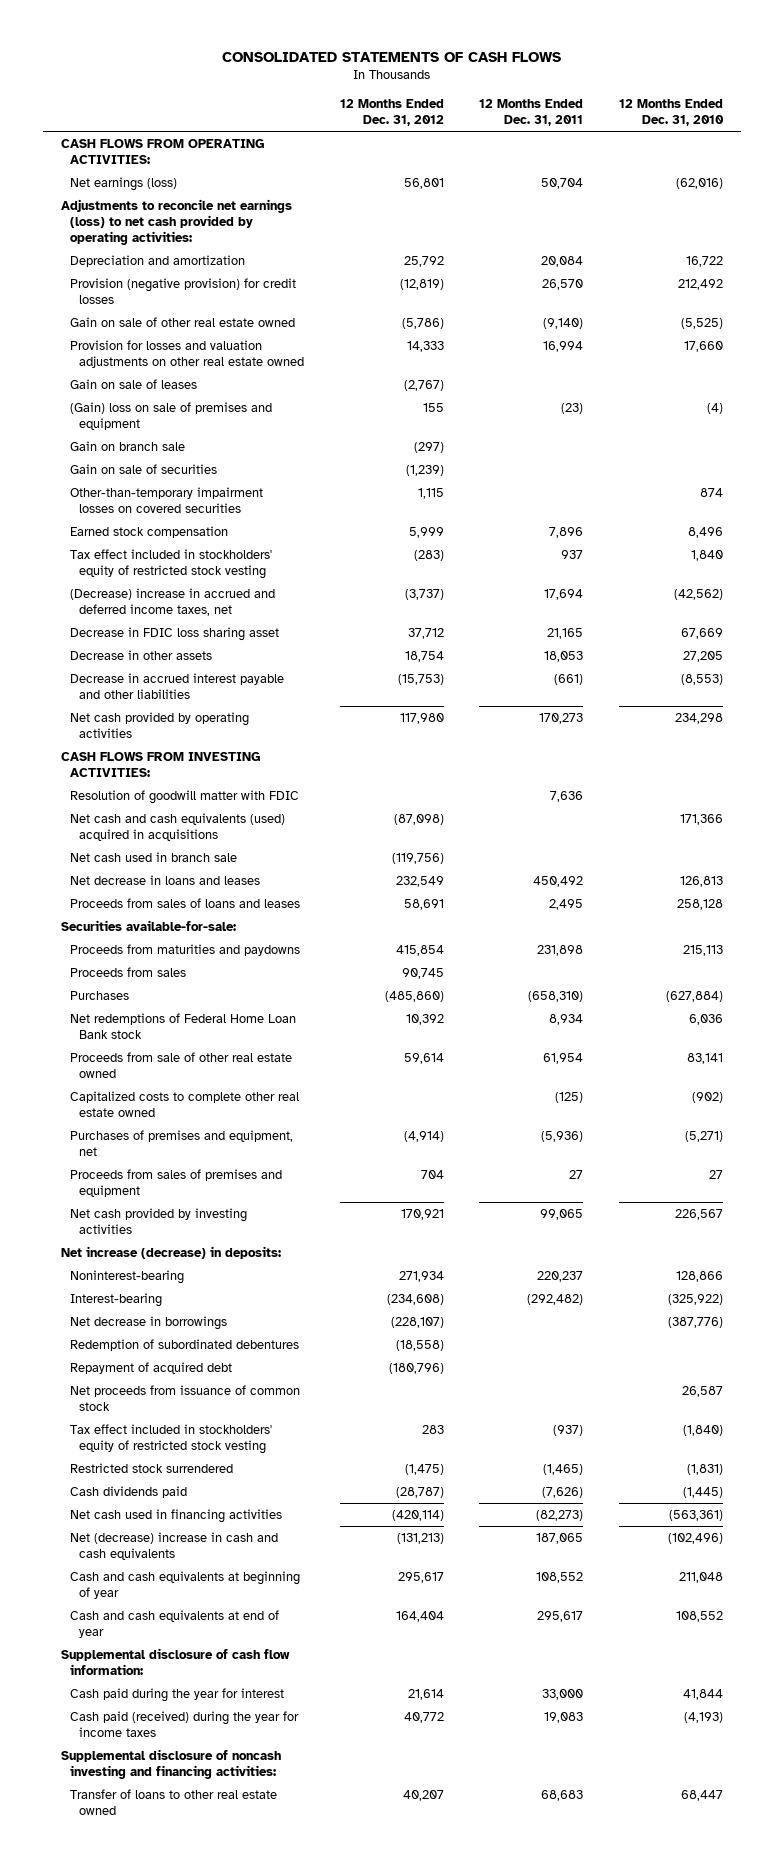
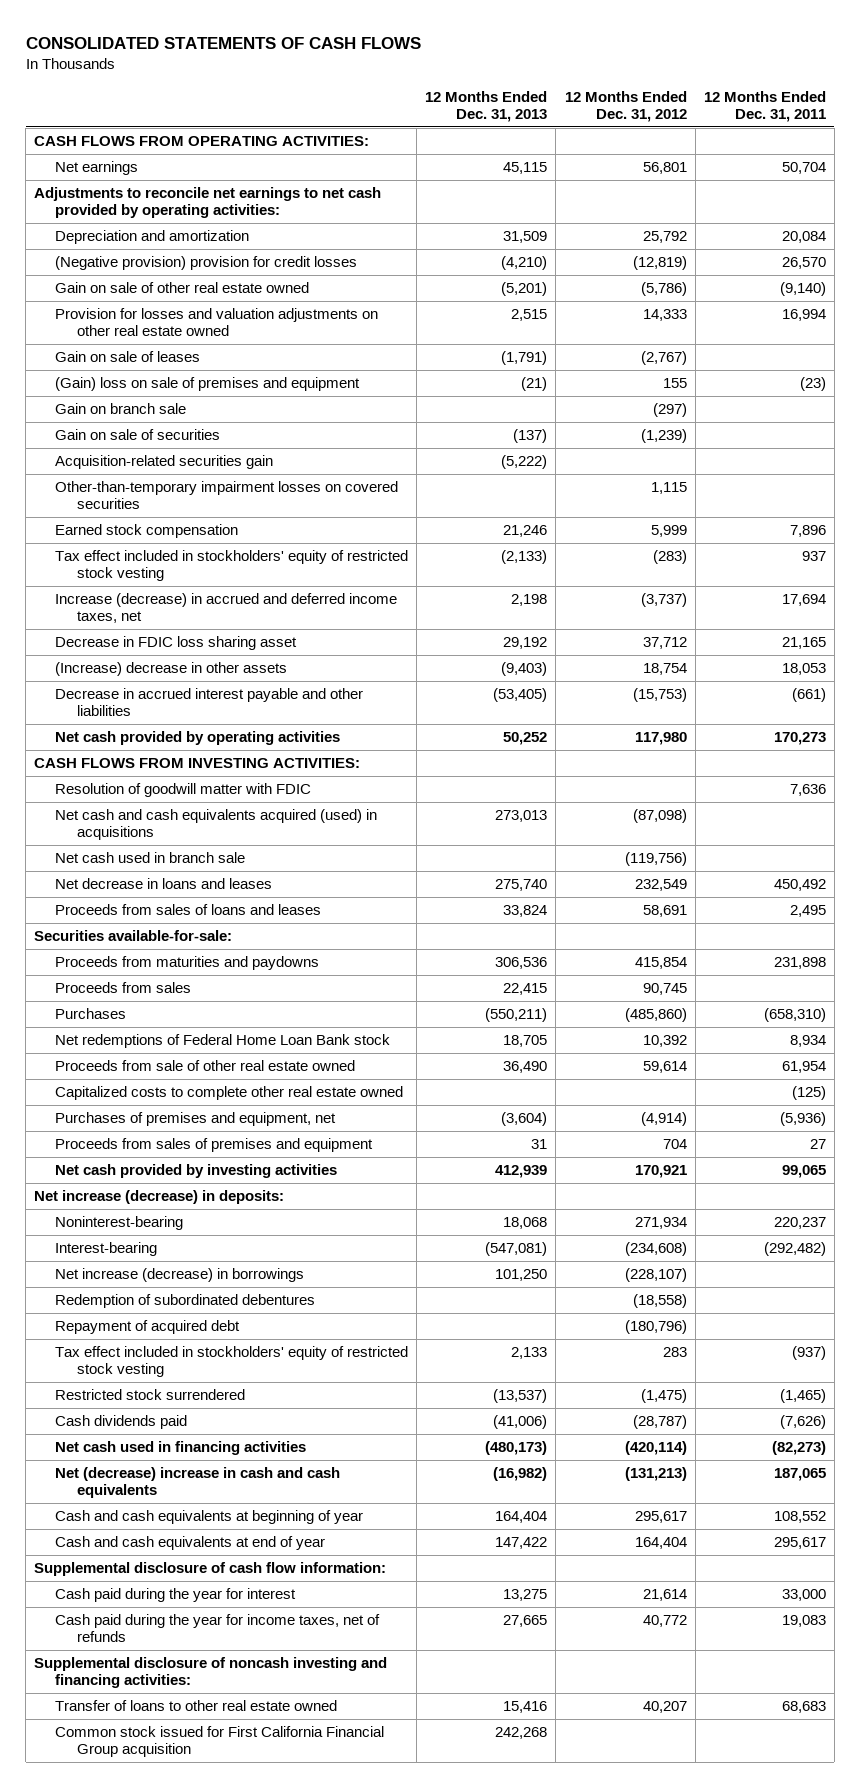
[618,98,724,126] 12 Months Ended Dec. 31, 2010 -> none
none -> [425,90,548,123] 12 Months Ended Dec. 31, 2013
[70,176,178,191] Net earnings (loss) -> [55,160,139,175] Net earnings
[60,198,292,246] Adjustments to reconcile net earnings (loss) to net cash provided by operating activities: -> [34,186,382,219] Adjustments to reconcile net earnings to net cash provided by operating activities:
[70,277,297,304] Provision (negative provision) for credit losses -> [55,255,358,270] (Negative provision) provision for credit losses
none -> [55,454,274,469] Acquisition-related securities gain
[70,587,276,616] (Decrease) increase in accrued and deferred income taxes, net -> [55,592,398,624] Increase (decrease) in accrued and deferred income taxes, net
[70,649,213,660] Decrease in other assets -> [55,661,288,676] (Increase) decrease in other assets
[70,812,286,841] Net cash and cash equivalents (used) acquired in acquisitions -> [55,808,378,841] Net cash and cash equivalents acquired (used) in acquisitions
[70,1315,228,1330] Net decrease in borrowings -> [55,1267,305,1282] Net increase (decrease) in borrowings
[70,1384,301,1411] Net proceeds from issuance of common stock -> none
[70,1710,300,1737] Cash paid (received) during the year for income taxes -> [55,1613,381,1643] Cash paid during the year for income taxes, net of refunds
none -> [55,1725,385,1758] Common stock issued for First California Financial Group acquisition

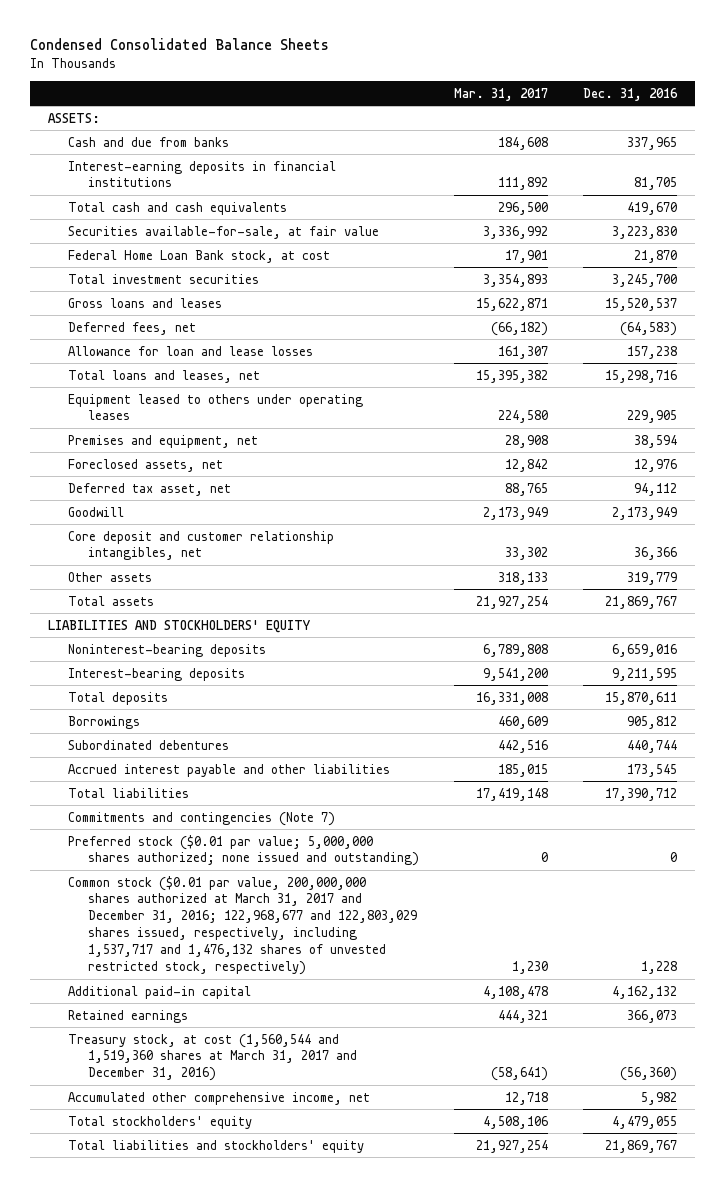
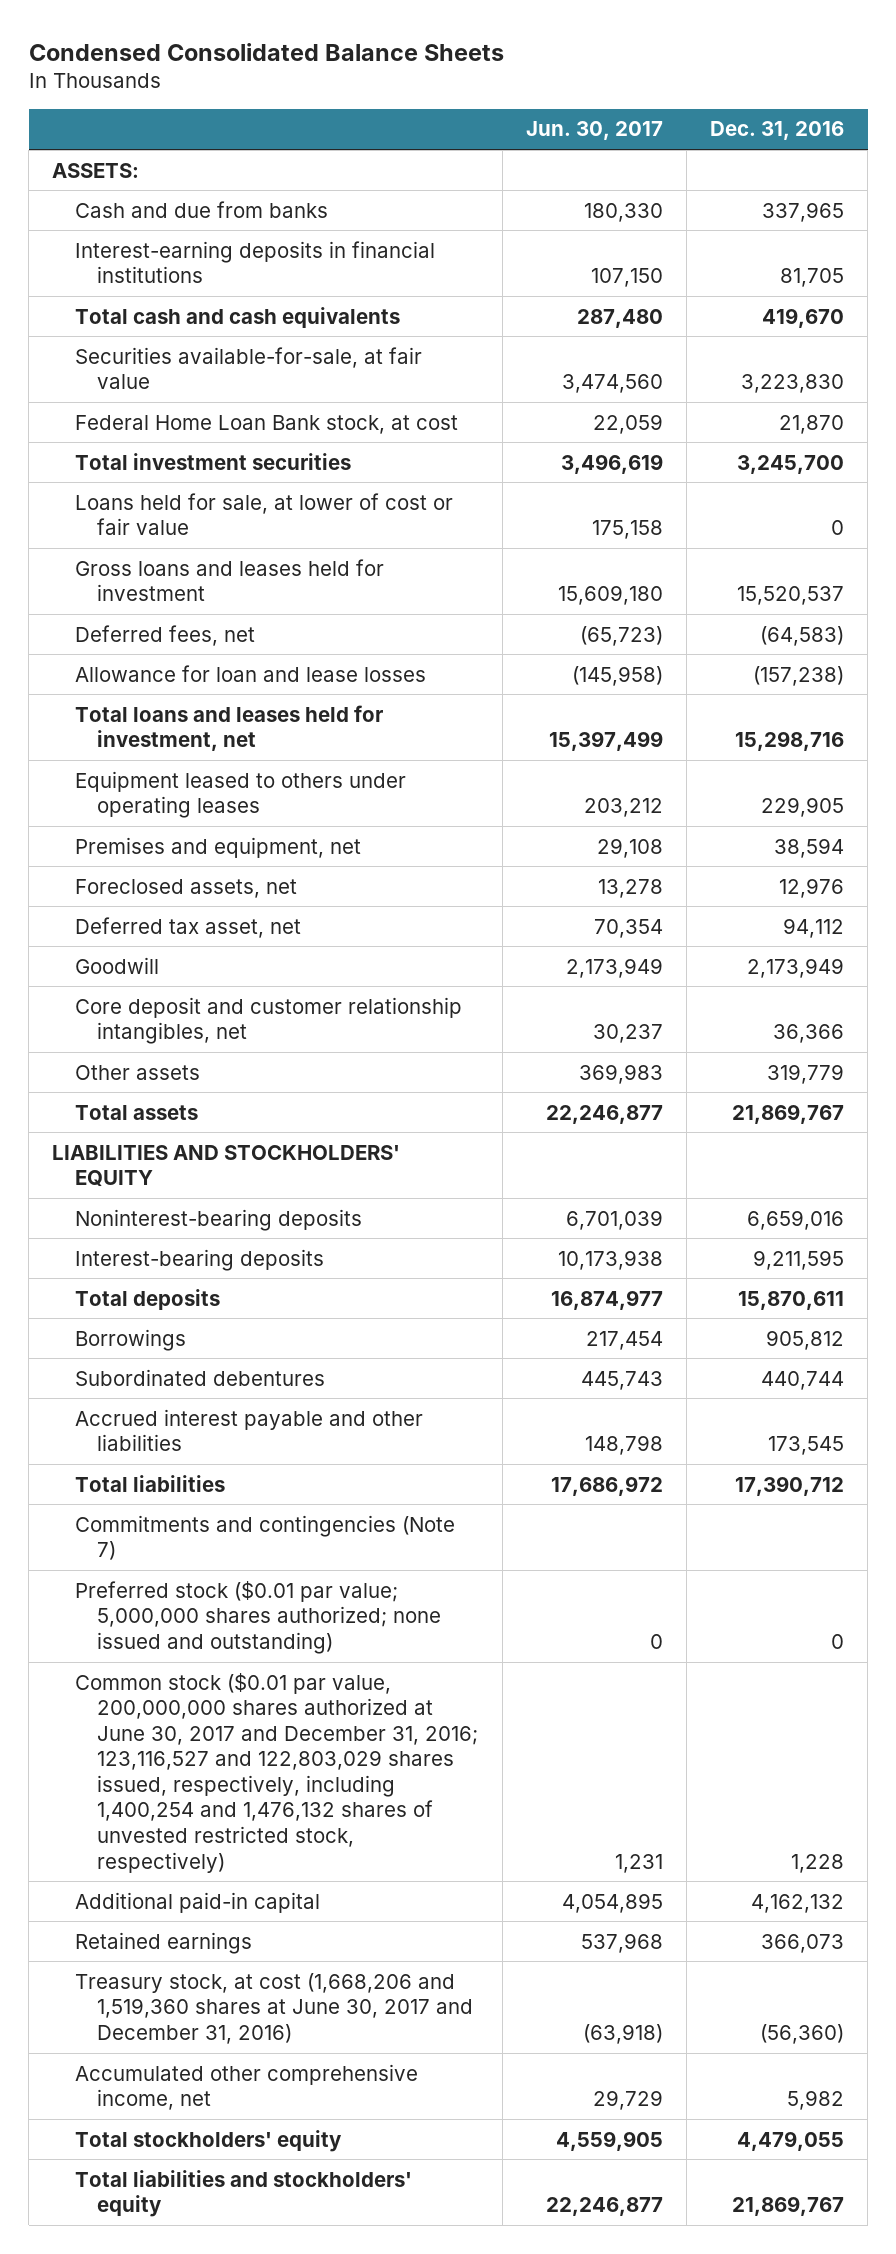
[454,87,549,101] Mar. 31, 2017 -> none
none -> [525,121,663,141] Jun. 30, 2017
none -> [74,492,453,536] Loans held for sale, at lower of cost or fair value
[67,297,222,308] Gross loans and leases -> [74,558,384,602] Gross loans and leases held for investment
[627,345,678,359] 157,238 -> [752,665,844,686] (157,238)
[67,369,260,383] Total loans and leases, net -> [74,704,383,752] Total loans and leases held for investment, net
[67,875,418,976] Common stock ($0.01 par value, 200,000,000 shares authorized at March 31, 2017 and December 31, 2016; 122,968,677 and 122,803,029 shares issued, respectively, including 1,537,717 and 1,476,132 shares of unvested restricted stock, respectively) -> [74,1672,479,1873] Common stock ($0.01 par value, 200,000,000 shares authorized at June 30, 2017 and December 31, 2016; 123,116,527 and 122,803,029 shares issued, respectively, including 1,400,254 and 1,476,132 shares of unvested restricted stock, respectively)
[67,1033,358,1082] Treasury stock, at cost (1,560,544 and 1,519,360 shares at March 31, 2017 and December 31, 2016) -> [74,1972,474,2044] Treasury stock, at cost (1,668,206 and 1,519,360 shares at June 30, 2017 and December 31, 2016)

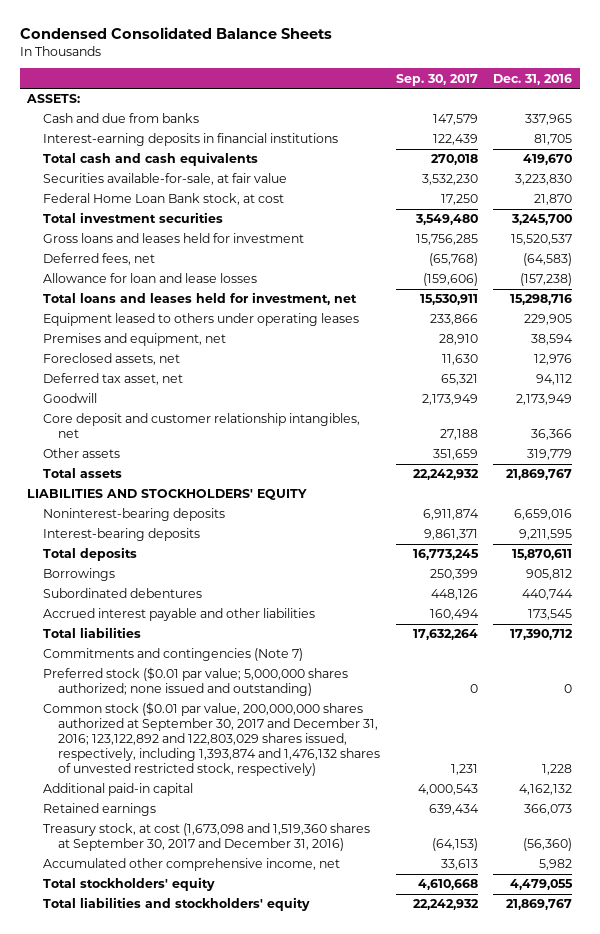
[525,121,663,141] Jun. 30, 2017 -> none
none -> [395,73,478,86] Sep. 30, 2017
[74,492,453,536] Loans held for sale, at lower of cost or fair value -> none
[74,1672,479,1873] Common stock ($0.01 par value, 200,000,000 shares authorized at June 30, 2017 and December 31, 2016; 123,116,527 and 122,803,029 shares issued, respectively, including 1,400,254 and 1,476,132 shares of unvested restricted stock, respectively) -> [42,702,381,777] Common stock ($0.01 par value, 200,000,000 shares authorized at September 30, 2017 and December 31, 2016; 123,122,892 and 122,803,029 shares issued, respectively, including 1,393,874 and 1,476,132 shares of unvested restricted stock, respectively)
[74,1972,474,2044] Treasury stock, at cost (1,668,206 and 1,519,360 shares at June 30, 2017 and December 31, 2016) -> [42,823,370,852] Treasury stock, at cost (1,673,098 and 1,519,360 shares at September 30, 2017 and December 31, 2016)

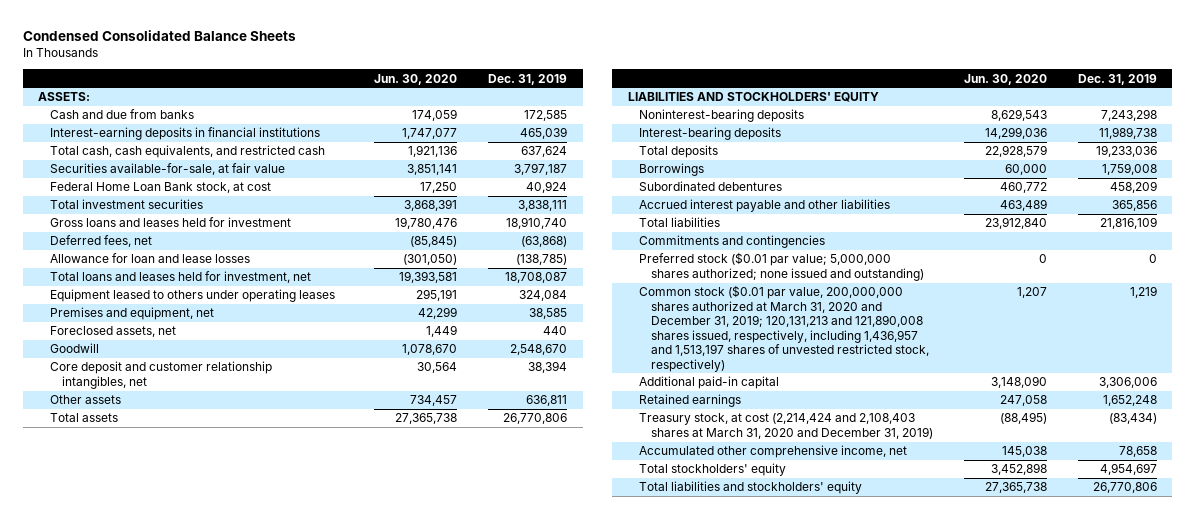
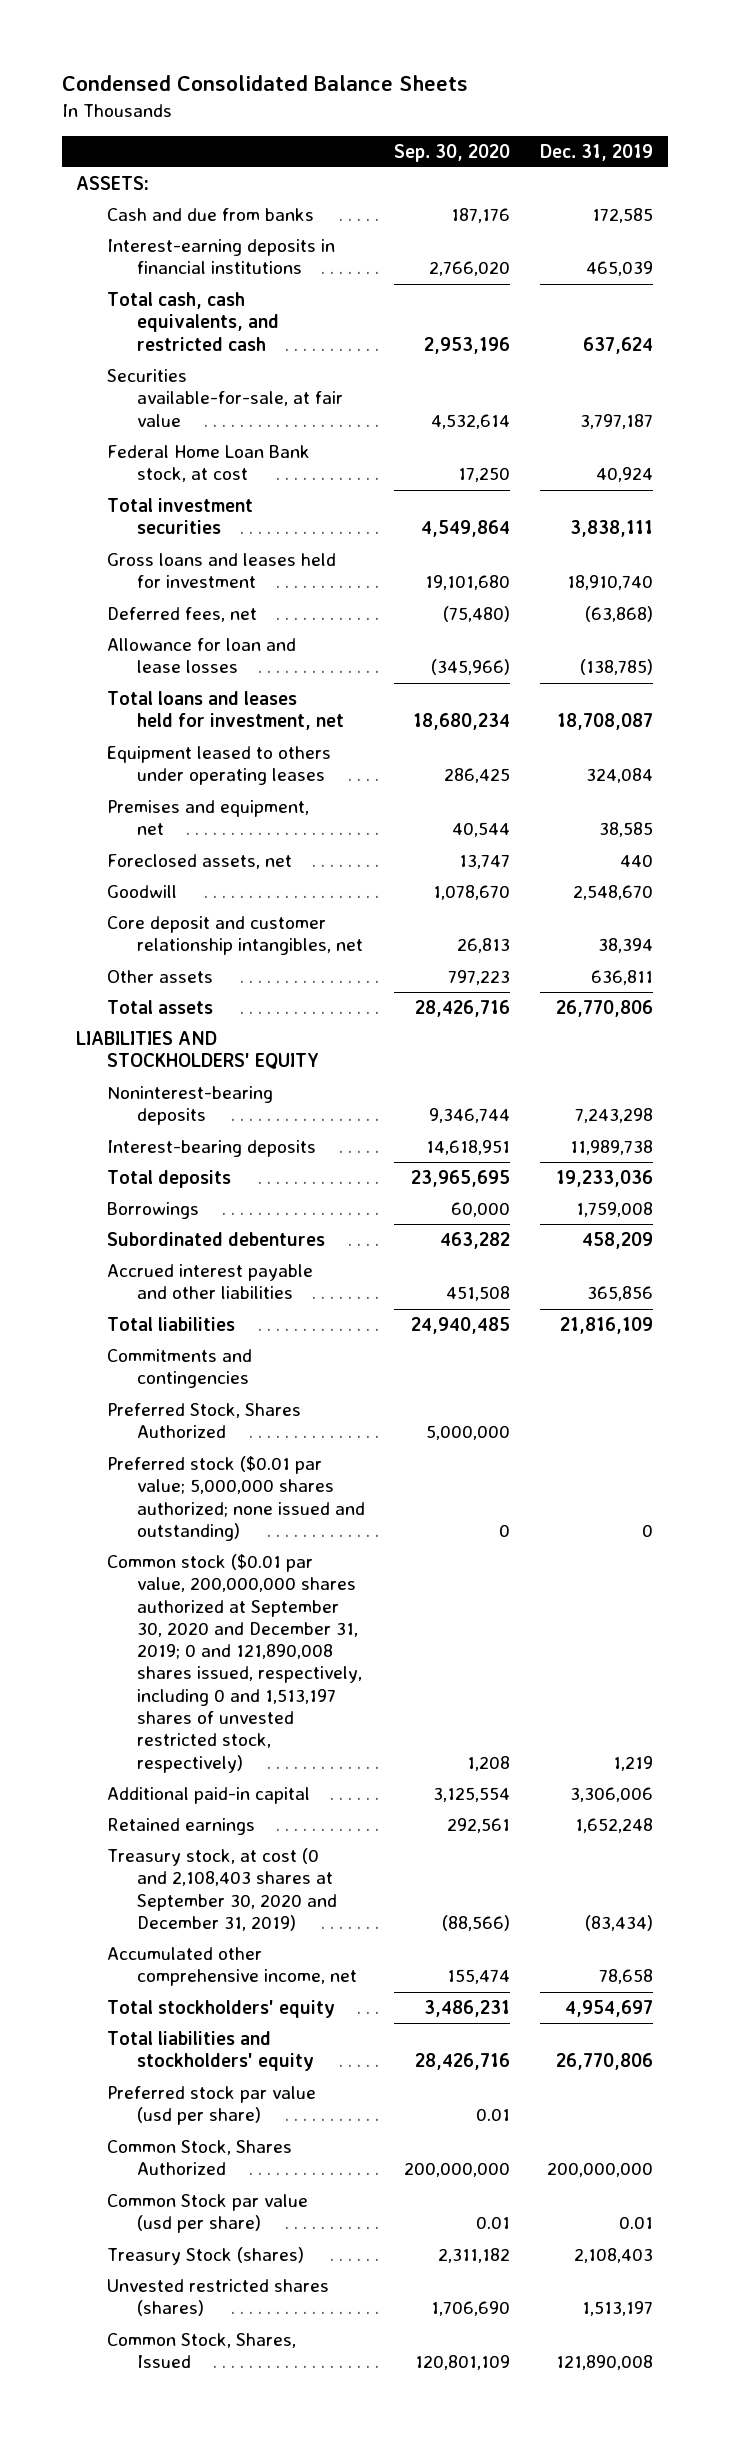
[374,73,458,85] Jun. 30, 2020 -> none
none -> [394,143,511,162] Sep. 30, 2020
none -> [106,1403,301,1439] Preferred Stock, Shares Authorized
[639,285,930,372] Common stock ($0.01 par value, 200,000,000 shares authorized at March 31, 2020 and December 31, 2019; 120,131,213 and 121,890,008 shares issued, respectively, including 1,436,957 and 1,513,197 shares of unvested restricted stock, respectively) -> [106,1554,362,1773] Common stock ($0.01 par value, 200,000,000 shares authorized at September 30, 2020 and December 31, 2019; 0 and 121,890,008 shares issued, respectively, including 0 and 1,513,197 shares of unvested restricted stock, respectively)
[639,413,934,439] Treasury stock, at cost (2,214,424 and 2,108,403 shares at March 31, 2020 and December 31, 2019) -> [106,1848,337,1931] Treasury stock, at cost (0 and 2,108,403 shares at September 30, 2020 and December 31, 2019)
none -> [106,2086,316,2126] Preferred stock par value (usd per share)
none -> [106,2140,292,2176] Common Stock, Shares Authorized
none -> [106,2194,308,2234] Common Stock par value (usd per share)
none -> [106,2247,304,2266] Treasury Stock (shares)
none -> [106,2279,329,2317] Unvested restricted shares (shares)
none -> [106,2333,296,2369] Common Stock, Shares, Issued

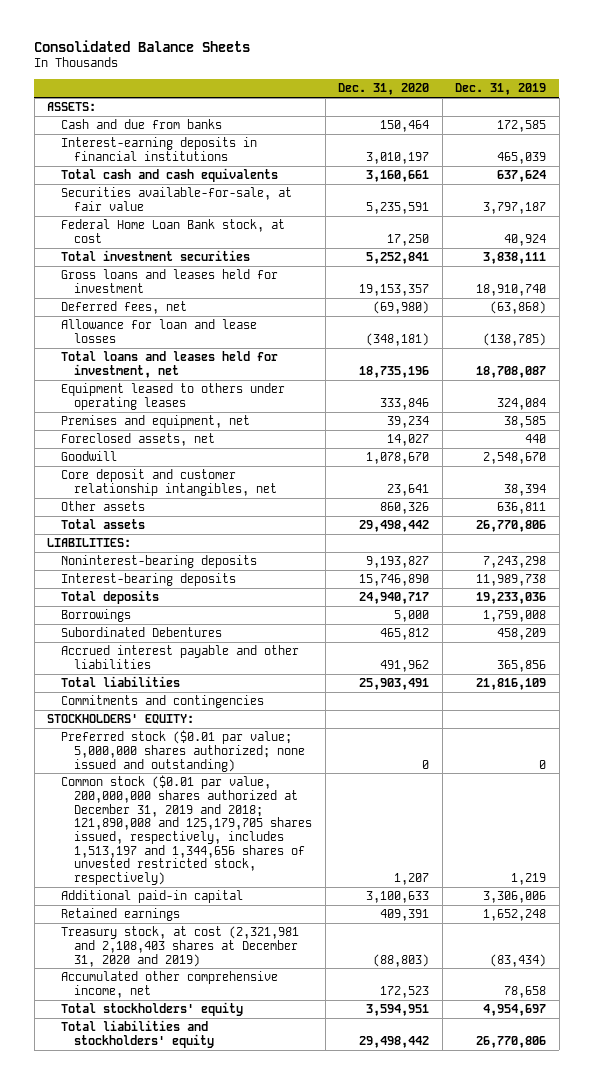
[61,75,468,92] Condensed Consolidated Balance Sheets -> [34,39,251,52] Consolidated Balance Sheets
[394,143,511,162] Sep. 30, 2020 -> none
none -> [338,83,430,96] Dec. 31, 2020
[106,292,279,351] Total cash, cash equivalents, and restricted cash -> [60,168,278,183] Total cash and cash equivalents
[76,1031,319,1070] LIABILITIES AND STOCKHOLDERS' EQUITY -> none
none -> [46,538,131,548] LIABILITIES:
[106,1232,325,1247] Subordinated debentures -> [60,627,222,638] Subordinated Debentures
[106,1403,301,1439] Preferred Stock, Shares Authorized -> none
none -> [46,714,194,725] STOCKHOLDERS' EQUITY:
[106,1554,362,1773] Common stock ($0.01 par value, 200,000,000 shares authorized at September 30, 2020 and December 31, 2019; 0 and 121,890,008 shares issued, respectively, including 0 and 1,513,197 shares of unvested restricted stock, respectively) -> [60,775,313,886] Common stock ($0.01 par value, 200,000,000 shares authorized at December 31, 2019 and 2018; 121,890,008 and 125,179,705 shares issued, respectively, includes 1,513,197 and 1,344,656 shares of unvested restricted stock, respectively)
[106,1848,337,1931] Treasury stock, at cost (0 and 2,108,403 shares at September 30, 2020 and December 31, 2019) -> [60,926,299,967] Treasury stock, at cost (2,321,981 and 2,108,403 shares at December 31, 2020 and 2019)
[106,2086,316,2126] Preferred stock par value (usd per share) -> none
[106,2140,292,2176] Common Stock, Shares Authorized -> none
[106,2194,308,2234] Common Stock par value (usd per share) -> none
[106,2247,304,2266] Treasury Stock (shares) -> none
[106,2279,329,2317] Unvested restricted shares (shares) -> none
[106,2333,296,2369] Common Stock, Shares, Issued -> none

